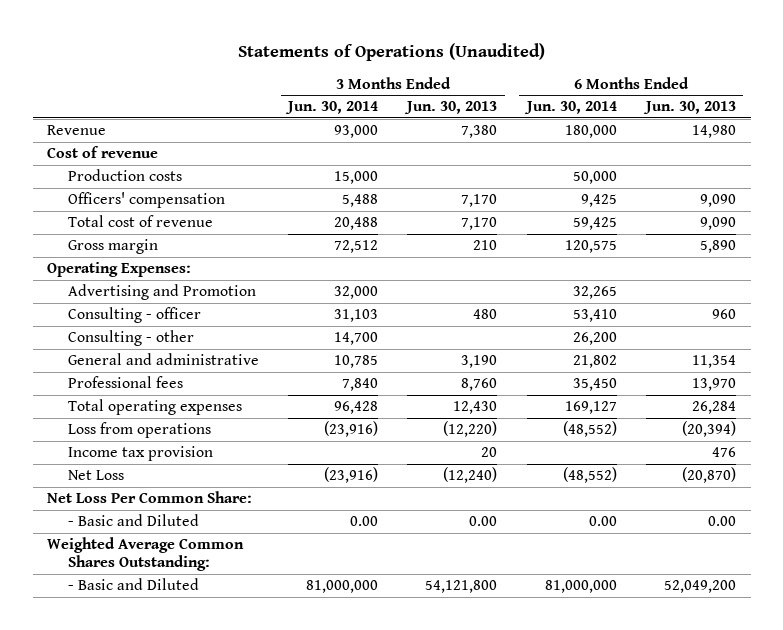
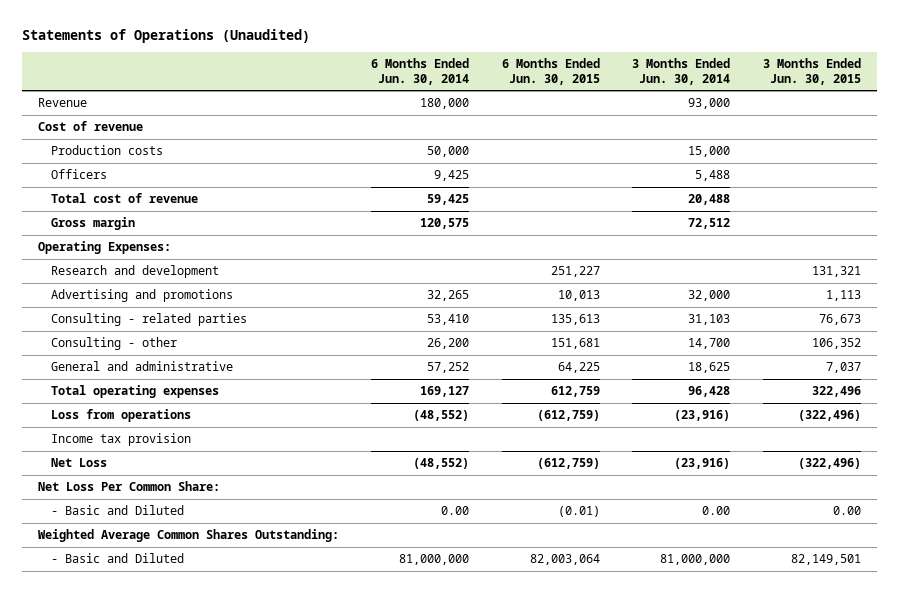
[404,101,498,115] Jun. 30, 2013 -> none
[642,101,736,115] Jun. 30, 2013 -> none
none -> [501,57,600,85] 6 Months Ended Jun. 30, 2015
none -> [762,57,861,85] 3 Months Ended Jun. 30, 2015
[67,192,225,209] Officers' compensation -> [51,169,108,180] Officers
none -> [51,265,220,279] Research and development
[67,284,256,301] Advertising and Promotion -> [51,289,234,303] Advertising and promotions
[67,307,201,324] Consulting - officer -> [51,313,248,327] Consulting - related parties
[67,376,183,389] Professional fees -> none
[334,355,379,369] 10,785 -> [688,362,731,374] 18,625
[572,355,617,369] 21,802 -> [427,362,470,374] 57,252

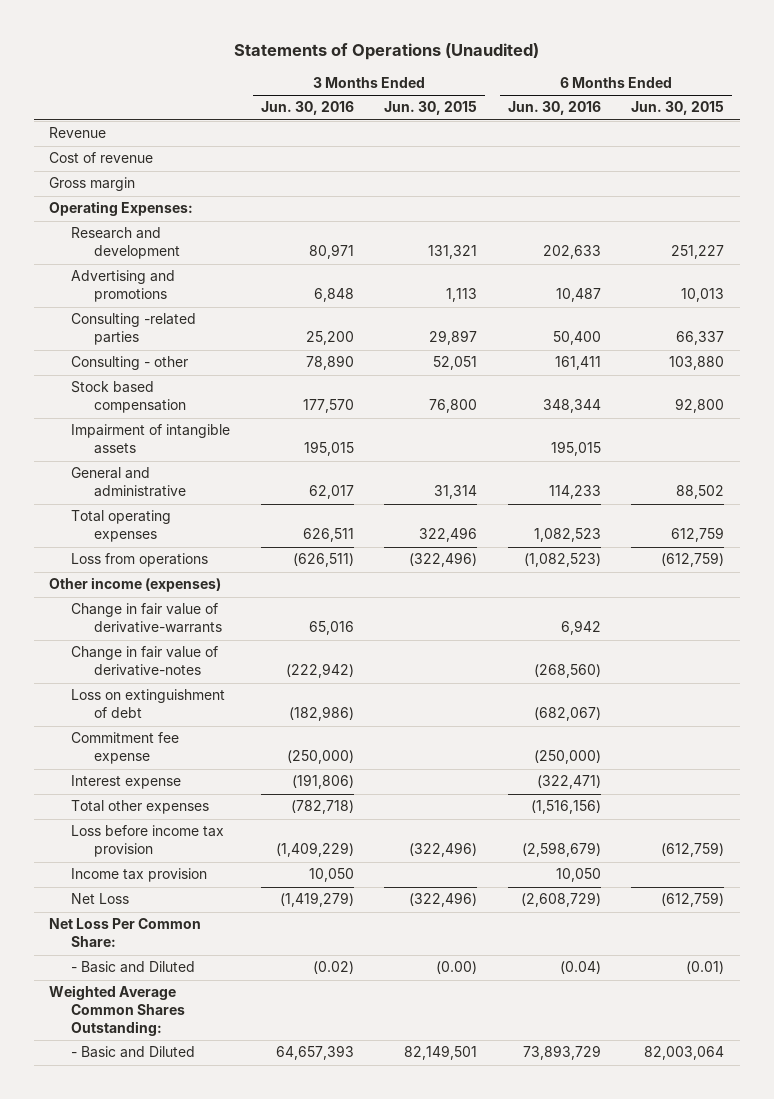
[371,57,470,85] 6 Months Ended Jun. 30, 2014 -> none
[632,57,731,85] 3 Months Ended Jun. 30, 2014 -> none
none -> [260,101,354,116] Jun. 30, 2016
none -> [507,101,601,116] Jun. 30, 2016
[51,145,164,156] Production costs -> none
[51,169,108,180] Officers -> none
[51,193,199,204] Total cost of revenue -> none
[51,313,248,327] Consulting - related parties -> [71,313,197,346] Consulting -related parties
[550,314,600,326] 135,613 -> [676,331,725,346] 66,337
[818,314,861,326] 76,673 -> [429,330,478,346] 29,897
[550,338,600,350] 151,681 -> [669,356,725,371] 103,880
[811,338,861,350] 106,352 -> [433,356,478,371] 52,051
none -> [71,381,186,414] Stock based compensation
none -> [71,424,231,455] Impairment of intangible assets
[557,362,600,374] 64,225 -> [676,485,725,500] 88,502
[825,362,861,374] 7,037 -> [434,485,478,500] 31,314
none -> [49,577,222,593] Other income (expenses)
none -> [71,603,222,634] Change in fair value of derivative-warrants
none -> [71,646,219,677] Change in fair value of derivative-notes
none -> [71,689,226,719] Loss on extinguishment of debt
none -> [71,732,180,765] Commitment fee expense
none -> [71,775,182,790] Interest expense
none -> [71,800,210,815] Total other expenses
none -> [71,825,225,858] Loss before income tax provision
[832,506,861,516] 0.00 -> [436,961,478,975] (0.00)

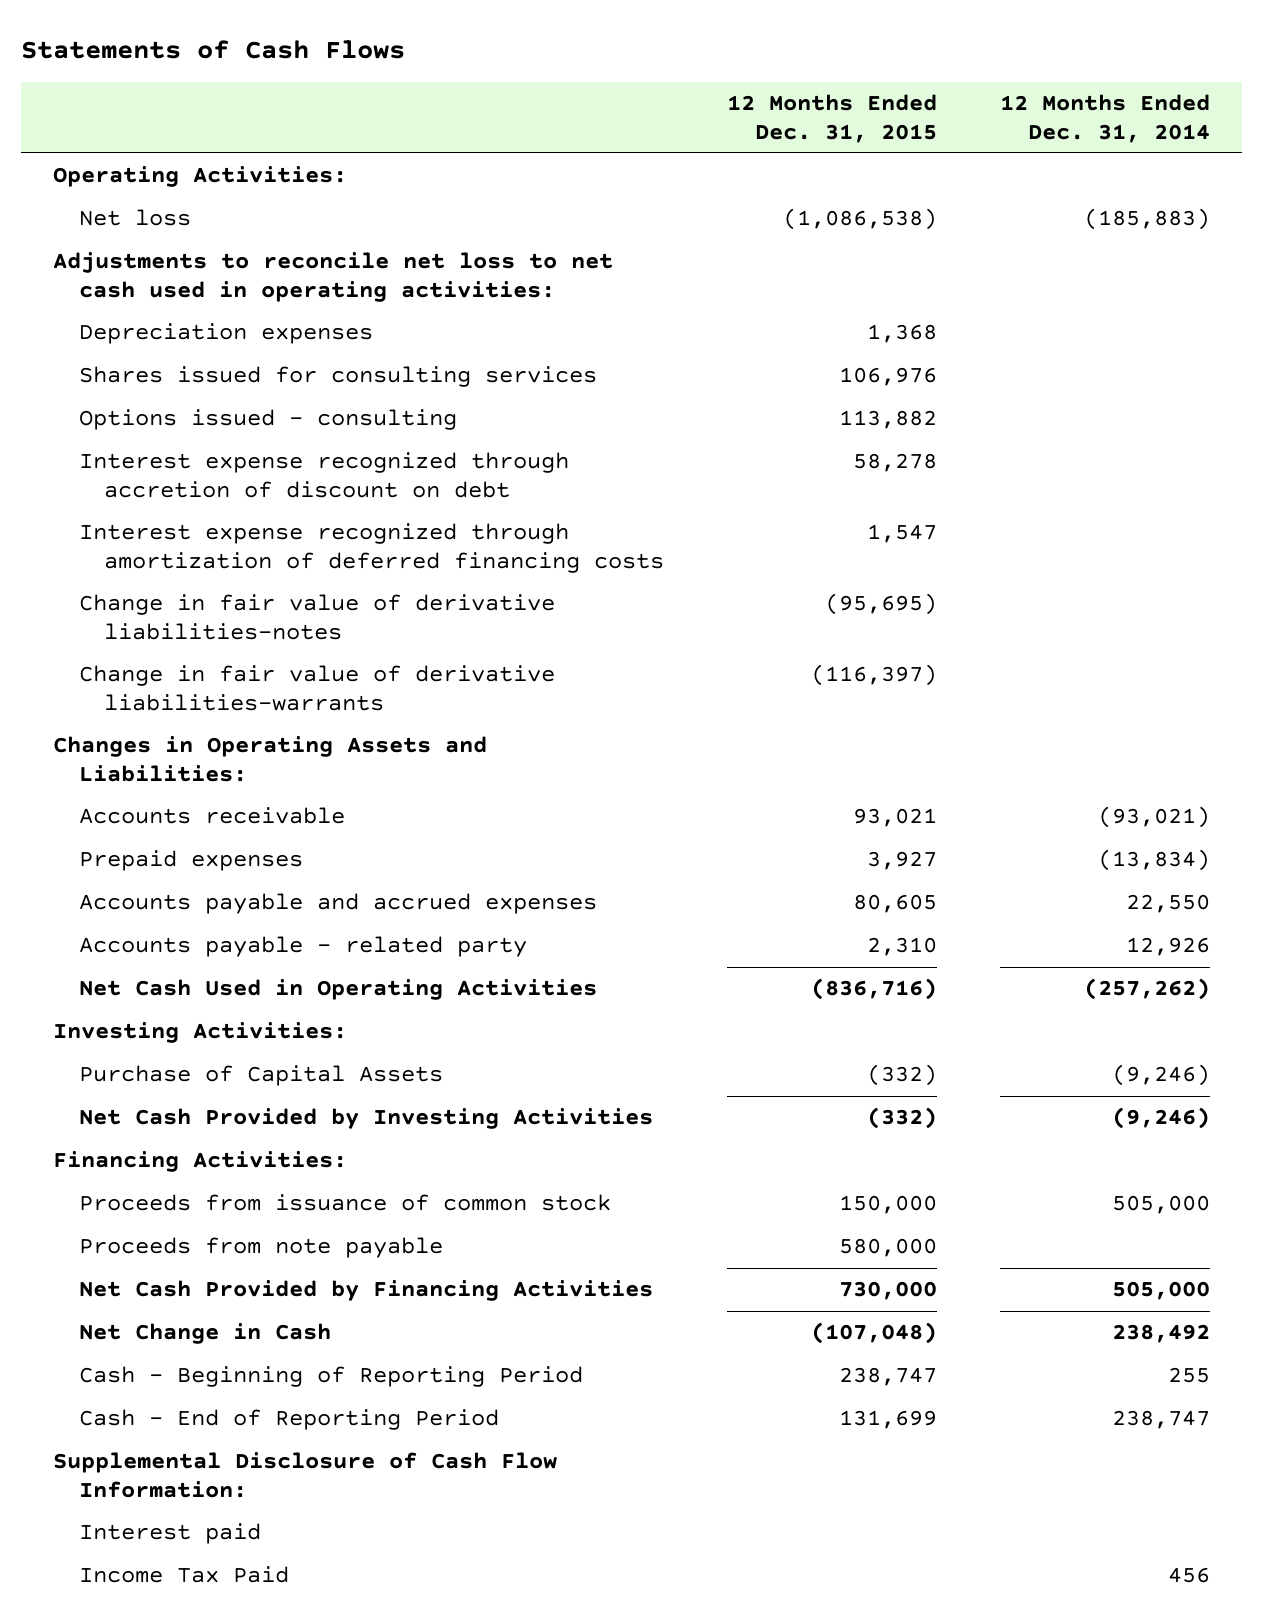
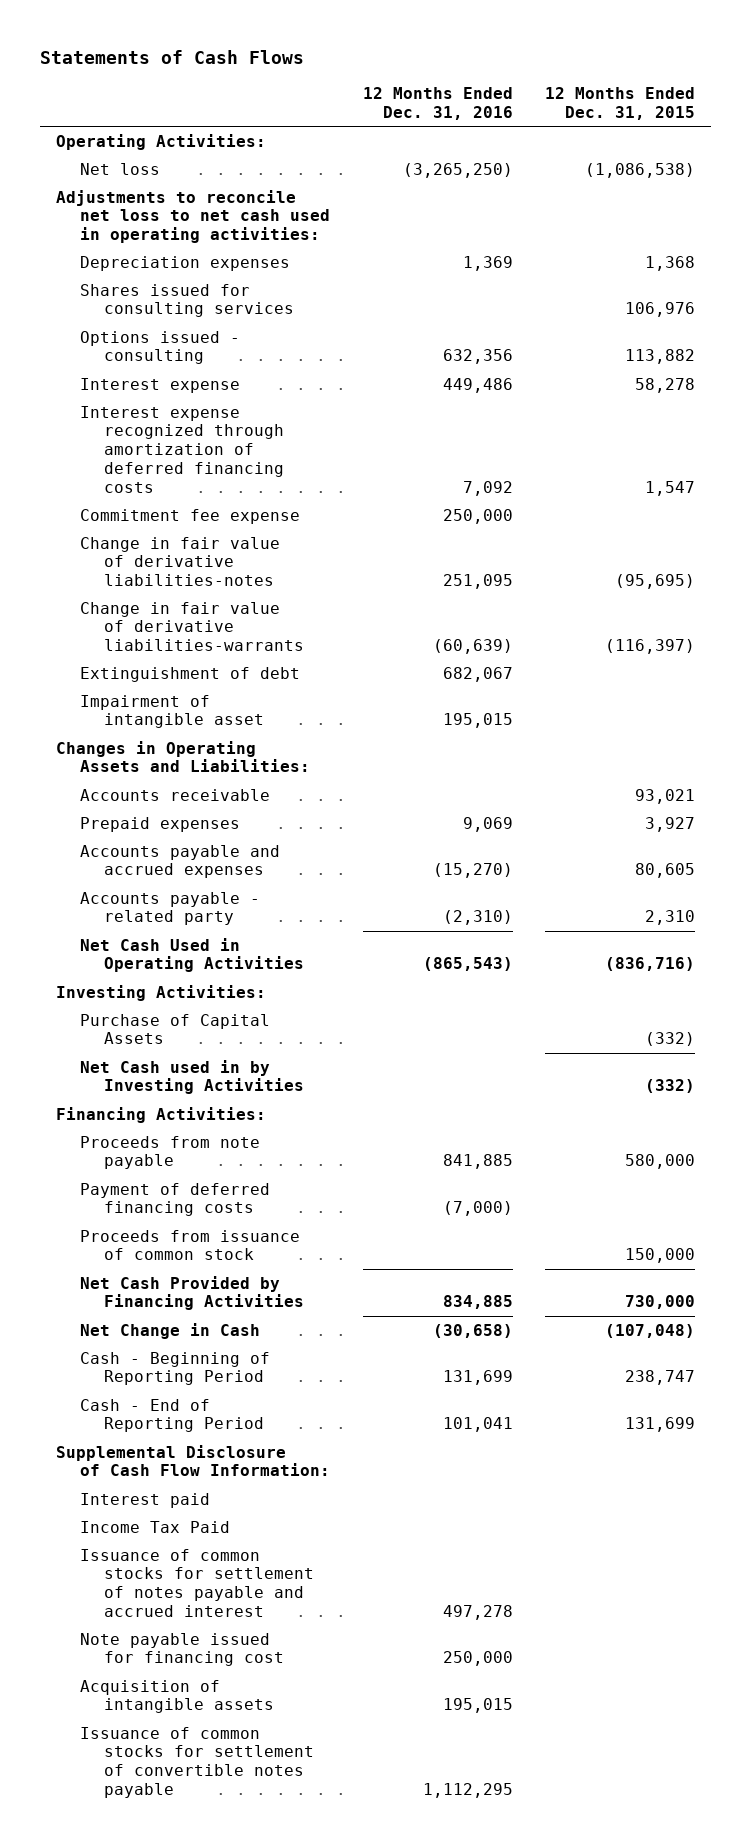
[1000,94,1211,143] 12 Months Ended Dec. 31, 2014 -> none
none -> [362,87,513,121] 12 Months Ended Dec. 31, 2016
[78,452,569,498] Interest expense recognized through accretion of discount on debt -> [80,377,241,393] Interest expense
none -> [80,508,301,524] Commitment fee expense
none -> [80,666,301,682] Extinguishment of debt
none -> [80,694,265,729] Impairment of intangible asset
[78,1108,653,1130] Net Cash Provided by Investing Activities -> [80,1059,305,1095] Net Cash used in by Investing Activities
none -> [80,1182,271,1217] Payment of deferred financing costs
[78,1194,611,1212] Proceeds from issuance of common stock -> [80,1229,301,1261] Proceeds from issuance of common stock
none -> [80,1548,315,1617] Issuance of common stocks for settlement of notes payable and accrued interest
none -> [80,1632,285,1667] Note payable issued for financing cost
none -> [80,1679,275,1714] Acquisition of intangible assets
none -> [80,1726,315,1798] Issuance of common stocks for settlement of convertible notes payable

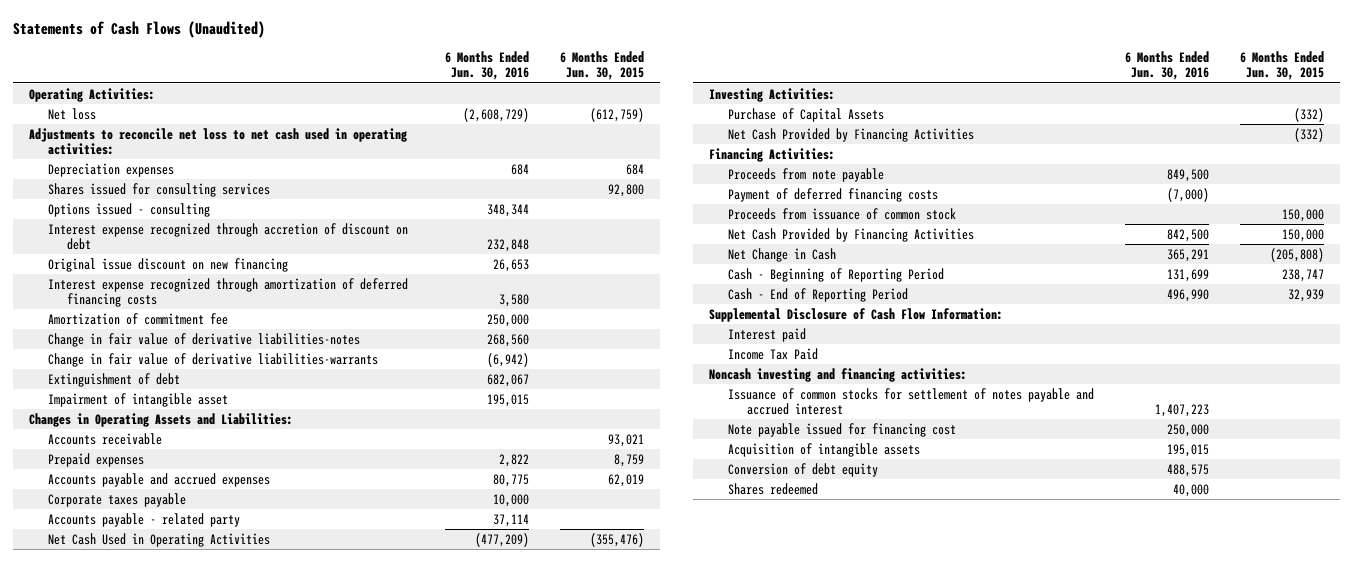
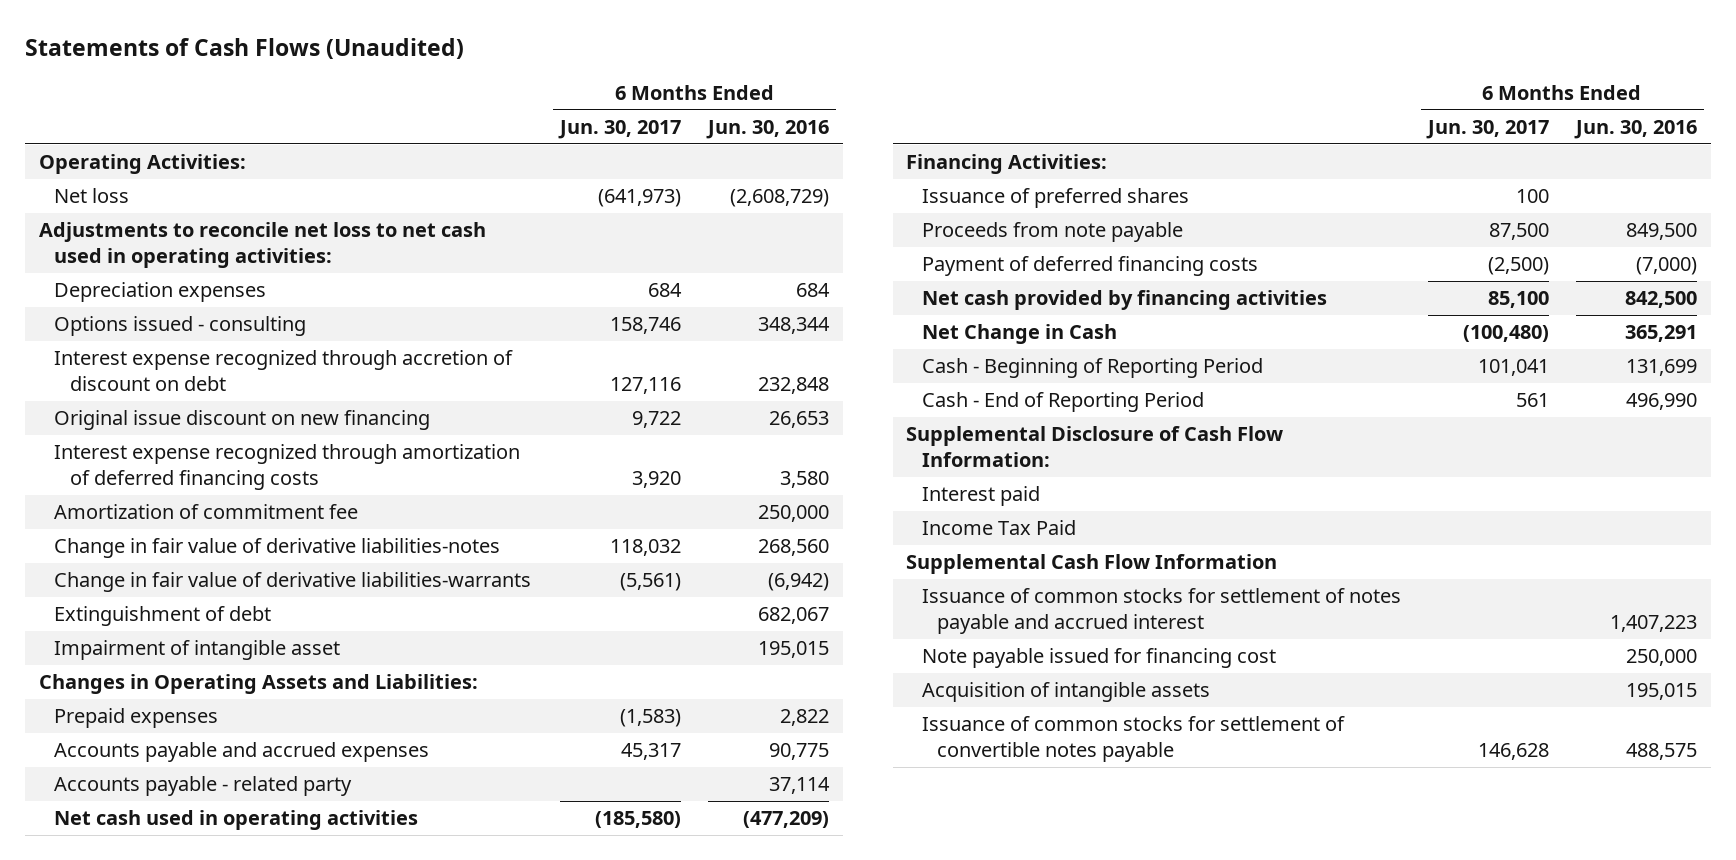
[560,50,645,81] 6 Months Ended Jun. 30, 2015 -> none
none -> [558,119,682,139] Jun. 30, 2017
[47,182,270,197] Shares issued for consulting services -> none
[47,432,162,445] Accounts receivable -> none
[47,492,186,507] Corporate taxes payable -> none
[493,473,530,487] 80,775 -> [769,743,830,761] 90,775
[708,87,835,102] Investing Activities: -> none
[727,107,884,122] Purchase of Capital Assets -> none
[727,127,974,142] Net Cash Provided by Financing Activities -> none
[47,532,270,547] Net Cash Used in Operating Activities -> [54,810,419,831] Net cash used in operating activities
none -> [921,188,1189,209] Issuance of preferred shares
[727,207,956,220] Proceeds from issuance of common stock -> none
[727,227,974,242] Net Cash Provided by Financing Activities -> [921,290,1327,311] Net cash provided by financing activities
[708,367,967,382] Noncash investing and financing activities: -> none
none -> [906,554,1278,575] Supplemental Cash Flow Information
[727,482,818,495] Shares redeemed -> none
[727,462,878,477] Conversion of debt equity -> [921,716,1345,762] Issuance of common stocks for settlement of convertible notes payable

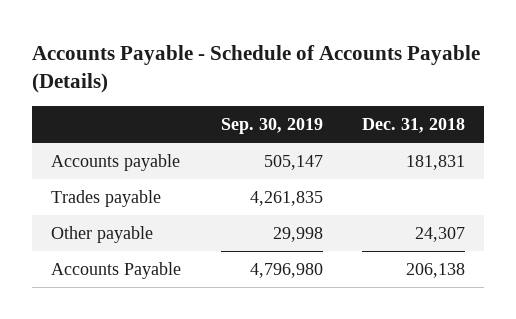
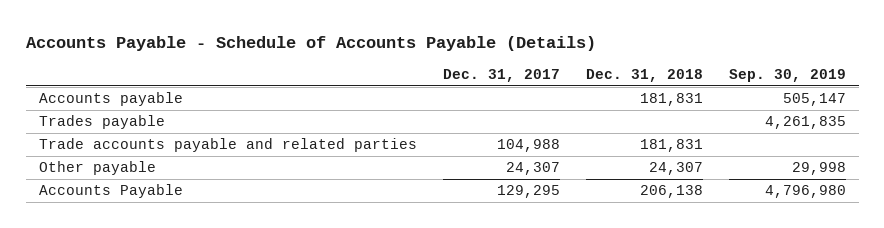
none -> [442,69,560,83] Dec. 31, 2017
none -> [38,138,417,153] Trade accounts payable and related parties

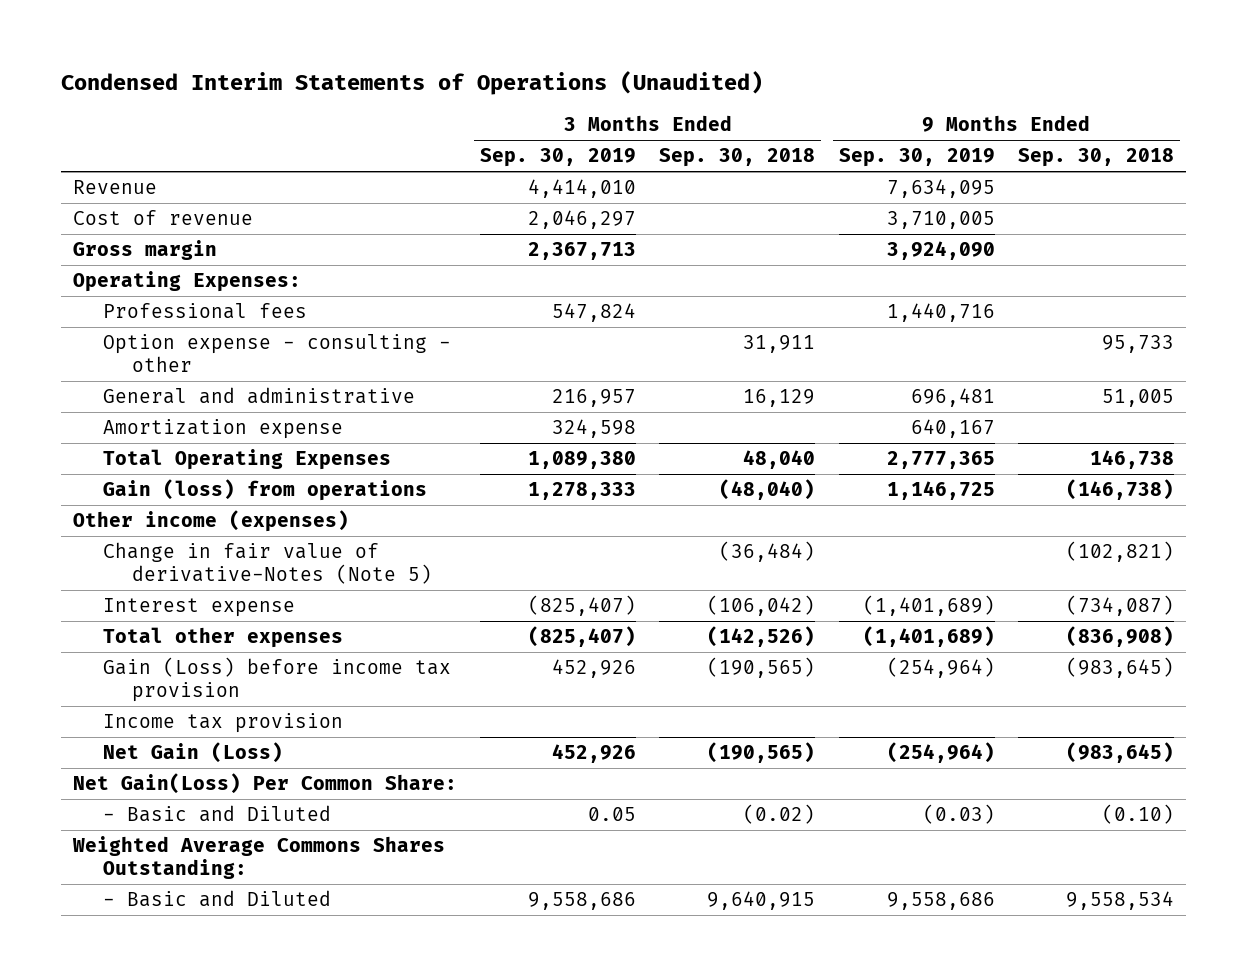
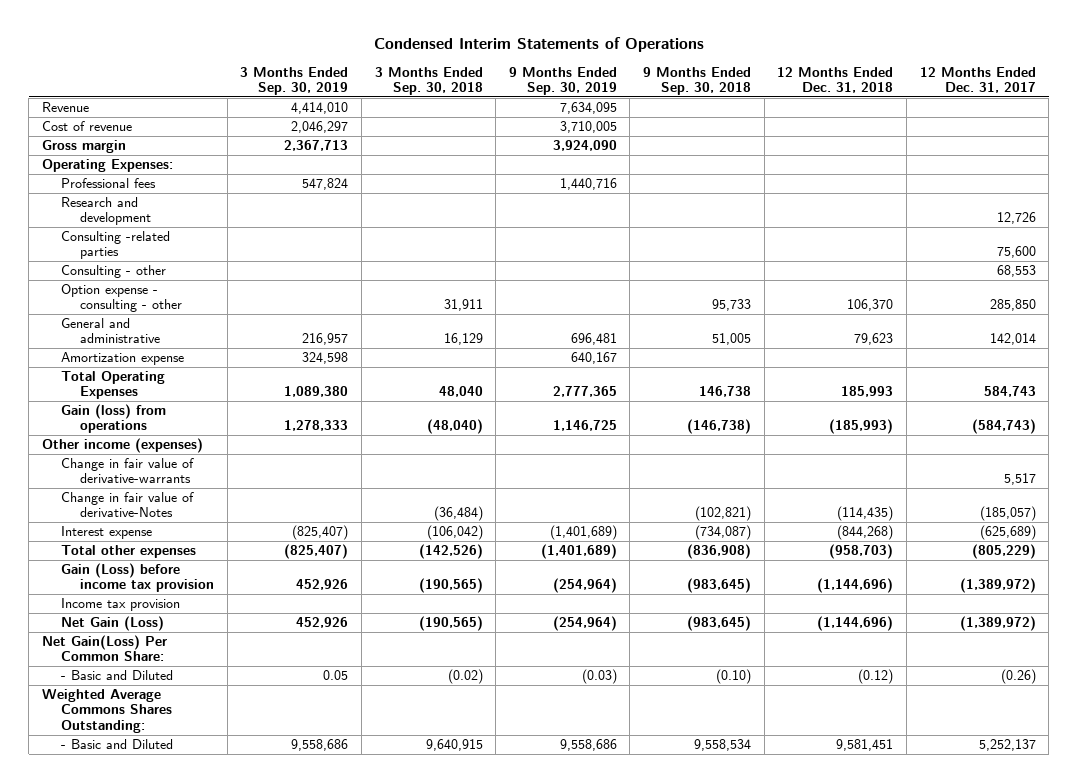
[61,71,764,96] Condensed Interim Statements of Operations (Unaudited) -> [373,37,704,53] Condensed Interim Statements of Operations
none -> [777,66,894,93] 12 Months Ended Dec. 31, 2018
none -> [919,66,1036,93] 12 Months Ended Dec. 31, 2017
none -> [60,197,152,226] Research and development
none -> [60,231,170,260] Consulting -related parties
none -> [60,265,166,279] Consulting - other
none -> [60,458,194,484] Change in fair value of derivative-warrants
[102,542,433,584] Change in fair value of derivative-Notes (Note 5) -> [60,492,194,518] Change in fair value of derivative-Notes

